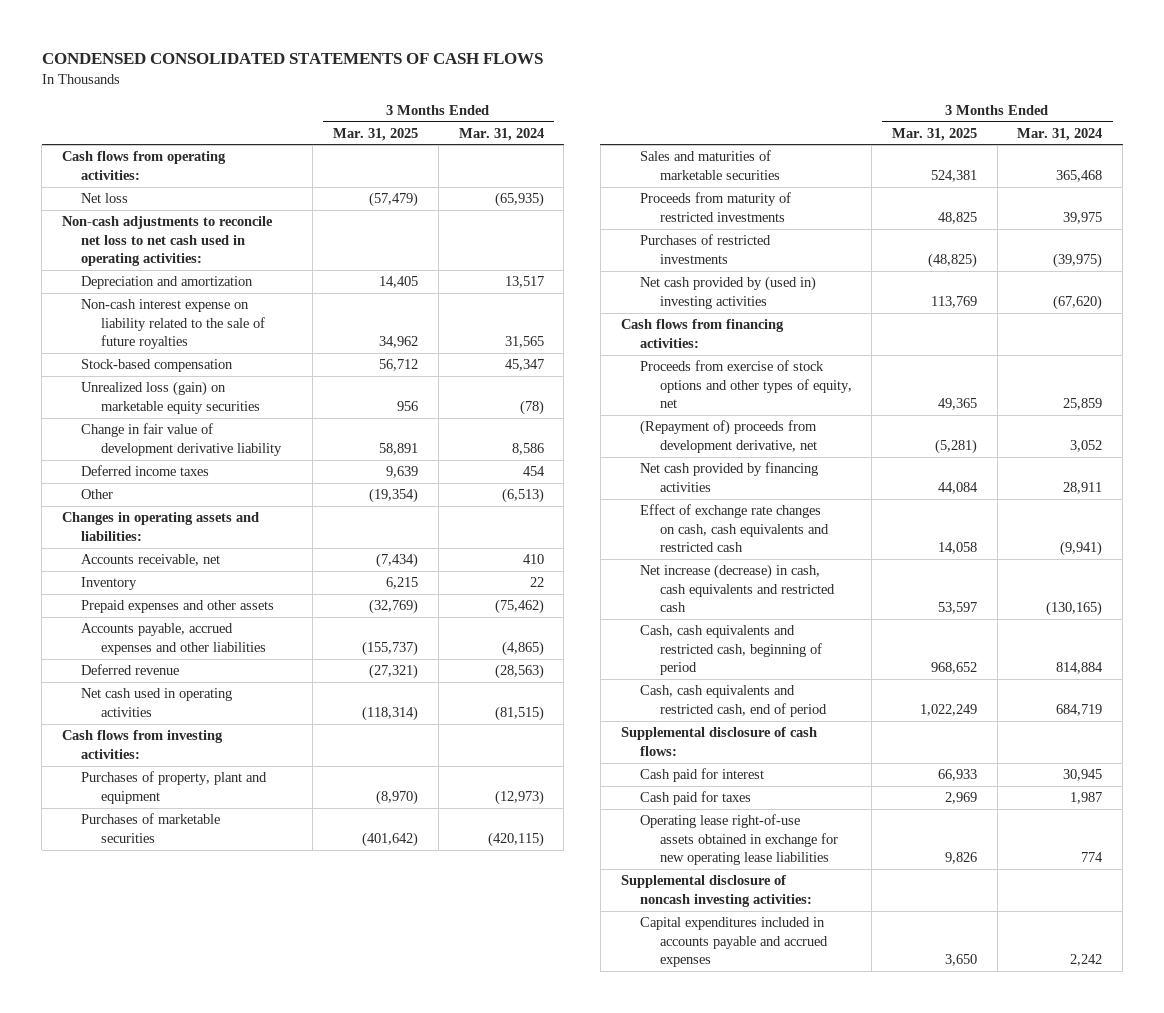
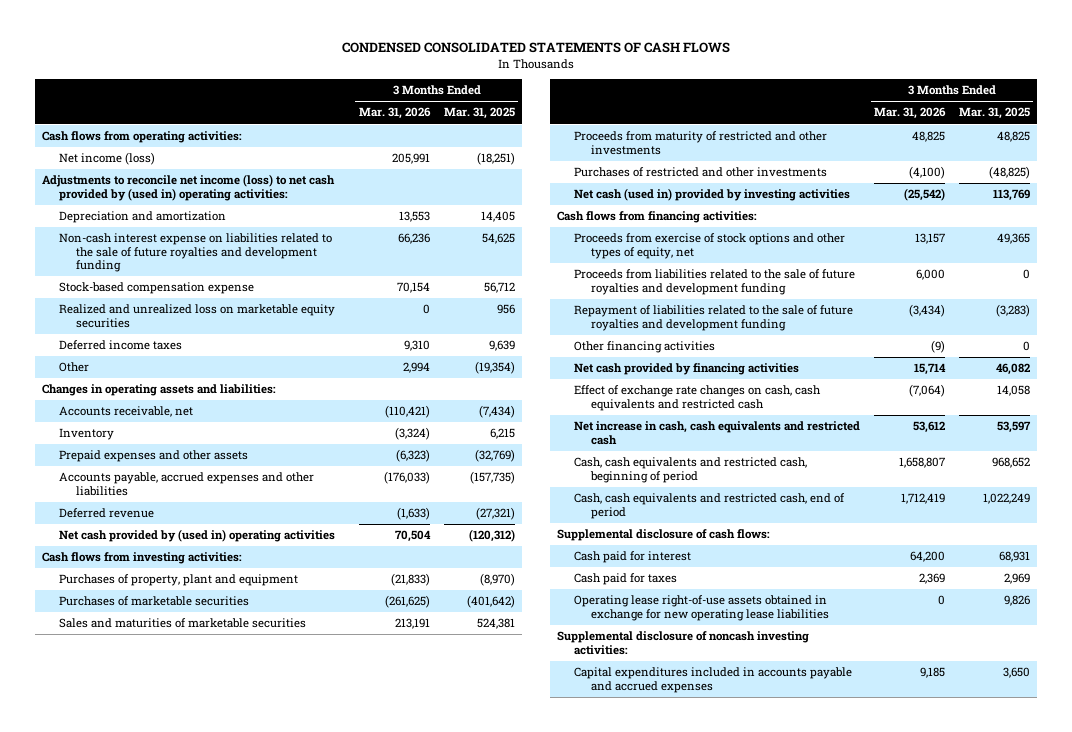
[458,127,544,141] Mar. 31, 2024 -> none
none -> [358,107,431,120] Mar. 31, 2026
[81,193,129,204] Net loss -> [58,152,155,166] Net income (loss)
[369,192,419,208] (57,479) -> [476,152,515,166] (18,251)
[61,216,273,267] Non-cash adjustments to reconcile net loss to net cash used in operating activities: -> [41,174,335,201] Adjustments to reconcile net income (loss) to net cash provided by (used in) operating activities:
[81,423,282,456] Change in fair value of development derivative liability -> none
[81,299,265,350] Non-cash interest expense on liability related to the sale of future royalties -> [58,233,332,273] Non-cash interest expense on liabilities related to the sale of future royalties and development funding
[379,336,419,349] 34,962 -> [481,233,515,245] 54,625
[81,359,234,373] Stock-based compensation -> [58,282,254,295] Stock-based compensation expense
[81,381,260,414] Unrealized loss (gain) on marketable equity securities -> [58,304,335,328] Realized and unrealized loss on marketable equity securities
[362,640,419,656] (155,737) -> [469,471,515,485] (157,735)
[81,688,233,717] Net cash used in operating activities -> [58,529,335,543] Net cash provided by (used in) operating activities
[362,705,419,721] (118,314) -> [468,529,515,543] (120,312)
[640,192,792,222] Proceeds from maturity of restricted investments -> [574,131,828,155] Proceeds from maturity of restricted and other investments
[640,234,772,264] Purchases of restricted investments -> [574,167,828,178] Purchases of restricted and other investments
[640,276,817,309] Net cash provided by (used in) investing activities -> [574,188,851,202] Net cash (used in) provided by investing activities
[640,420,818,453] (Repayment of) proceeds from development derivative, net -> none
none -> [574,269,856,295] Proceeds from liabilities related to the sale of future royalties and development funding
none -> [574,305,854,331] Repayment of liabilities related to the sale of future royalties and development funding
none -> [574,341,716,354] Other financing activities
[938,481,979,494] 44,084 -> [996,363,1031,376] 46,082
[640,564,835,613] Net increase (decrease) in cash, cash equivalents and restricted cash -> [574,421,861,445] Net increase in cash, cash equivalents and restricted cash
[938,769,978,782] 66,933 -> [999,551,1031,563] 68,931

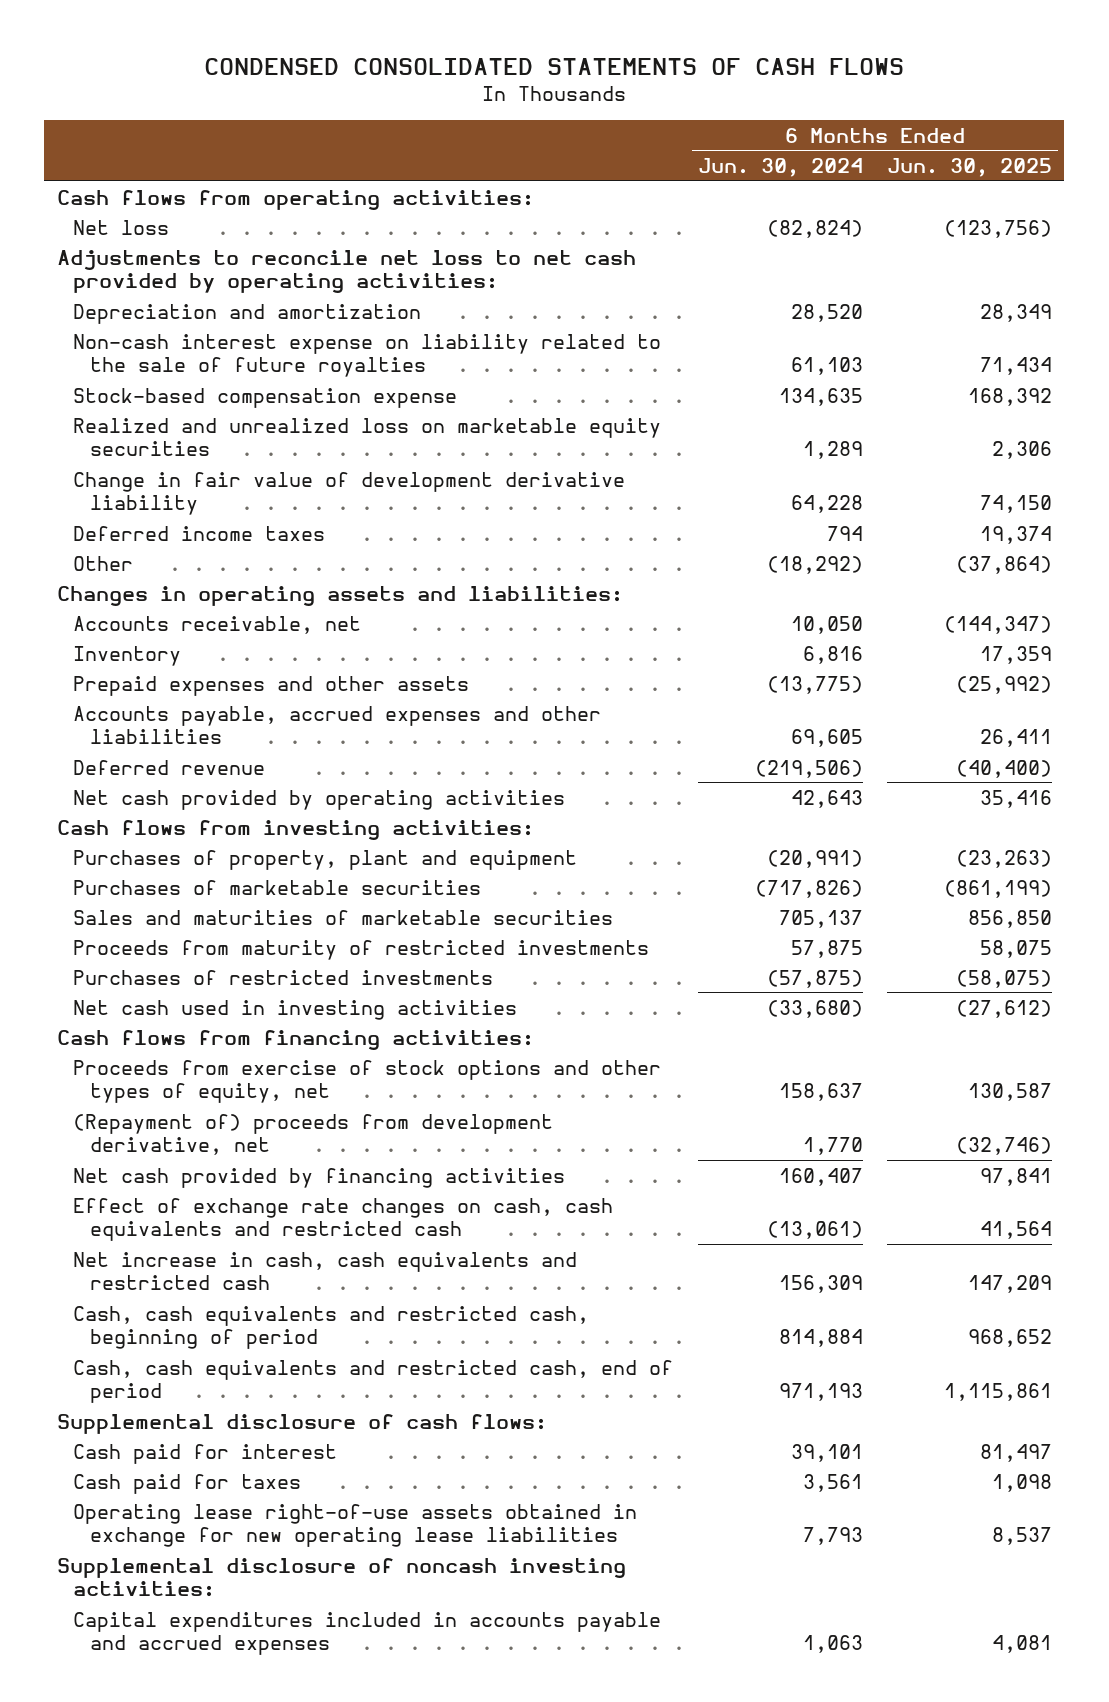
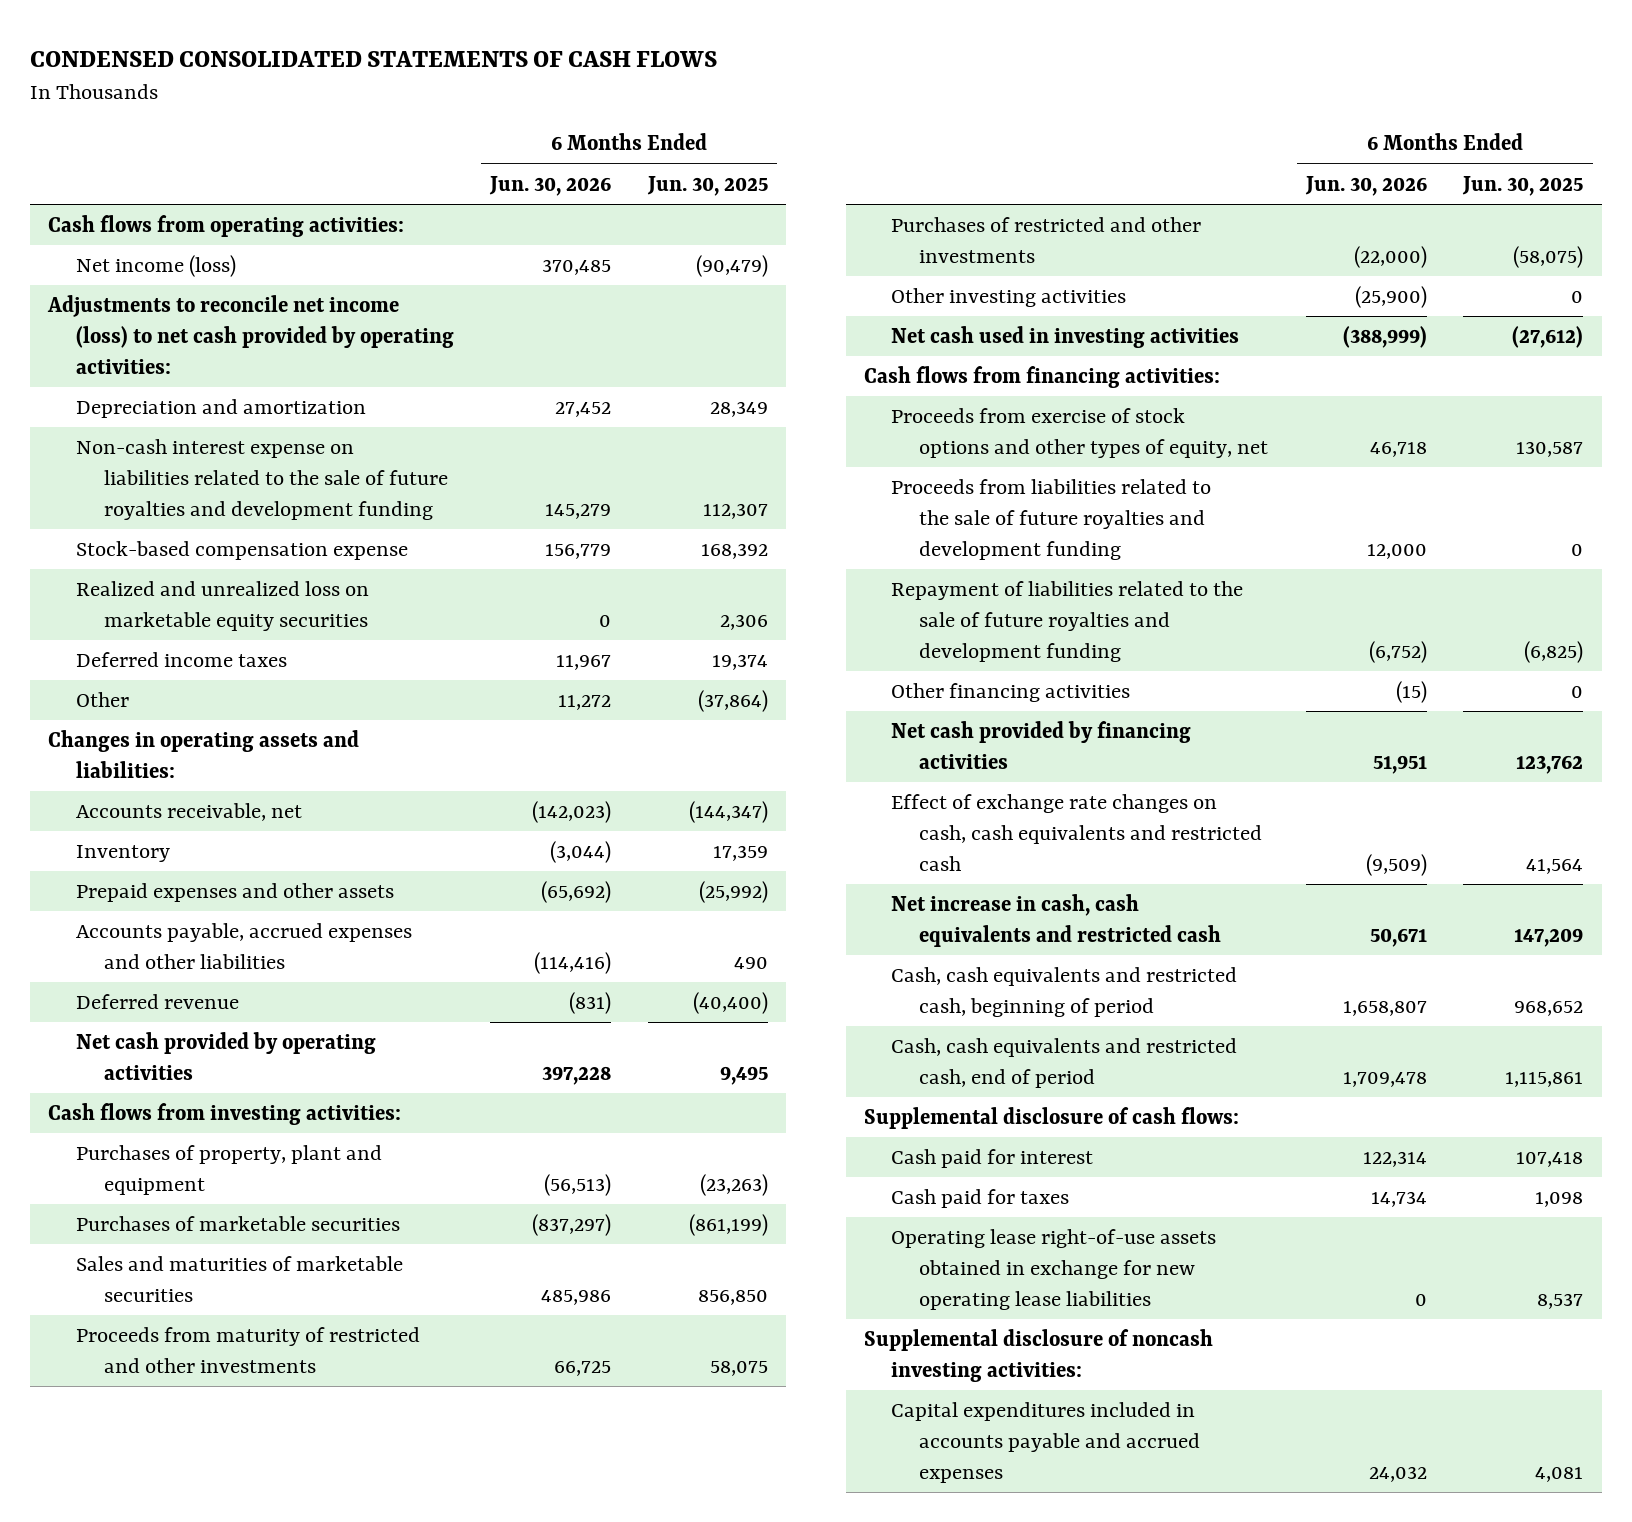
[697,158,863,178] Jun. 30, 2024 -> none
none -> [489,175,612,196] Jun. 30, 2026
[73,219,170,235] Net loss -> [75,255,236,278] Net income (loss)
[944,219,1053,238] (123,756) -> [695,255,768,278] (90,479)
[56,249,636,293] Adjustments to reconcile net loss to net cash provided by operating activities: -> [47,295,454,374] Adjustments to reconcile net income (loss) to net cash provided by operating activities:
[73,333,662,377] Non-cash interest expense on liability related to the sale of future royalties -> [75,439,448,520] Non-cash interest expense on liabilities related to the sale of future royalties and development funding
[980,356,1053,375] 71,434 -> [702,502,768,519] 112,307
[73,471,626,515] Change in fair value of development derivative liability -> none
[980,728,1053,747] 26,411 -> [733,956,768,969] 490
[980,789,1053,808] 35,416 -> [719,1065,768,1085] 9,495
[73,939,650,960] Proceeds from maturity of restricted investments -> [75,1327,420,1373] Proceeds from maturity of restricted and other investments
[73,969,494,985] Purchases of restricted investments -> [891,217,1202,263] Purchases of restricted and other investments
none -> [891,288,1127,308] Other investing activities
[73,1113,554,1155] (Repayment of) proceeds from development derivative, net -> none
none -> [891,479,1212,560] Proceeds from liabilities related to the sale of future royalties and development funding
none -> [891,581,1244,662] Repayment of liabilities related to the sale of future royalties and development funding
none -> [891,683,1131,703] Other financing activities
[980,1167,1053,1186] 97,841 -> [1516,754,1584,774] 123,762
[980,1443,1053,1462] 81,497 -> [1516,1152,1584,1168] 107,418

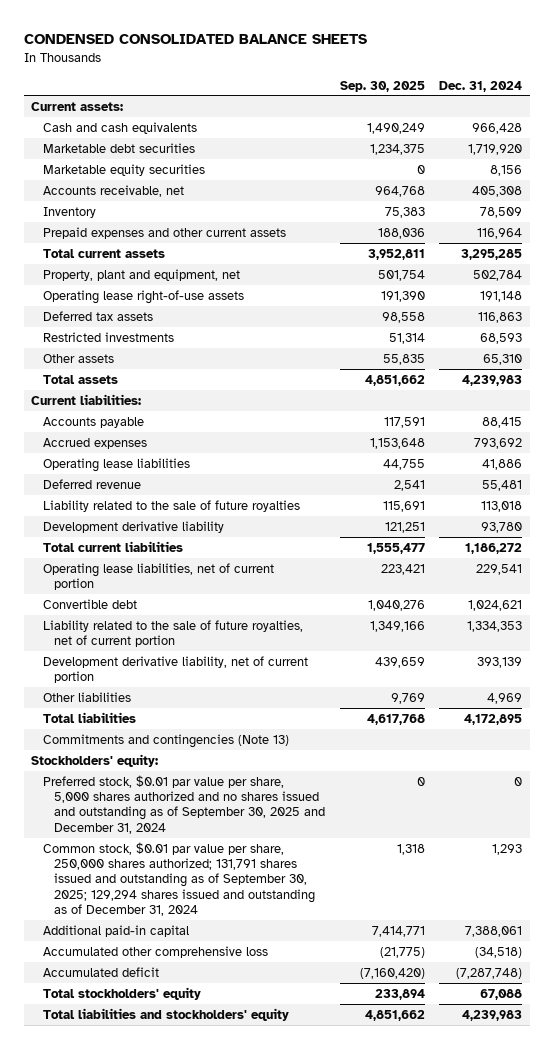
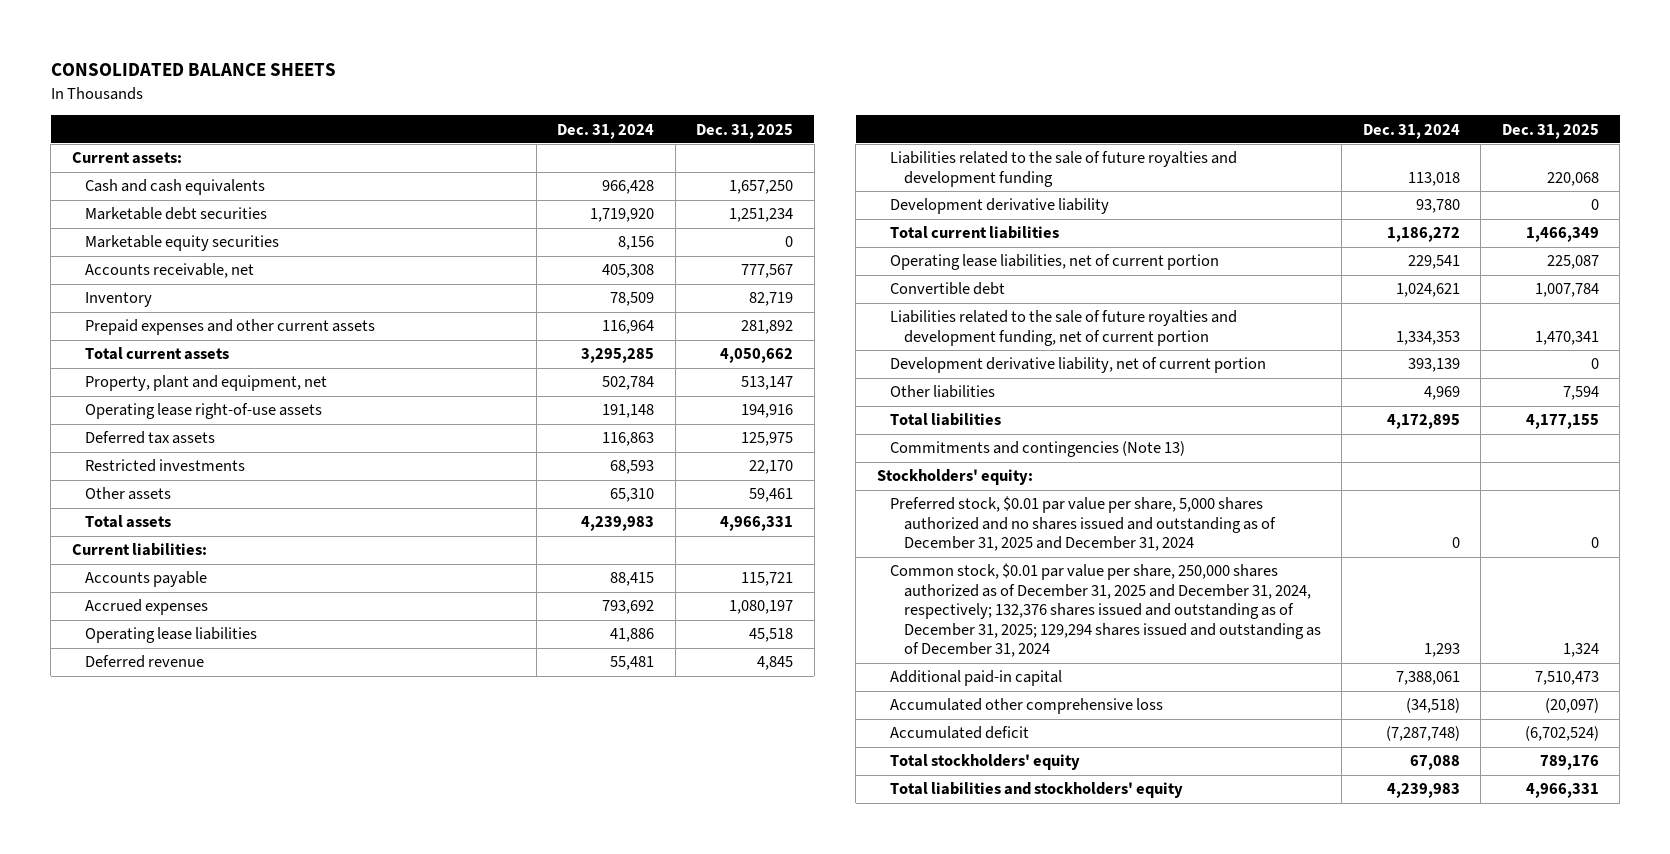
[24,34,368,45] CONDENSED CONSOLIDATED BALANCE SHEETS -> [50,63,336,77] CONSOLIDATED BALANCE SHEETS
[339,80,425,92] Sep. 30, 2025 -> none
none -> [696,123,794,139] Dec. 31, 2025
[42,499,300,512] Liability related to the sale of future royalties -> [890,151,1238,187] Liabilities related to the sale of future royalties and development funding
[42,619,303,648] Liability related to the sale of future royalties, net of current portion -> [890,310,1238,346] Liabilities related to the sale of future royalties and development funding, net of current portion
[42,774,326,834] Preferred stock, $0.01 par value per share, 5,000 shares authorized and no shares issued and outstanding as of September 30, 2025 and December 31, 2024 -> [890,496,1276,552] Preferred stock, $0.01 par value per share, 5,000 shares authorized and no shares issued and outstanding as of December 31, 2025 and December 31, 2024
[42,841,316,917] Common stock, $0.01 par value per share, 250,000 shares authorized; 131,791 shares issued and outstanding as of September 30, 2025; 129,294 shares issued and outstanding as of December 31, 2024 -> [890,563,1321,658] Common stock, $0.01 par value per share, 250,000 shares authorized as of December 31, 2025 and December 31, 2024, respectively; 132,376 shares issued and outstanding as of December 31, 2025; 129,294 shares issued and outstanding as of December 31, 2024

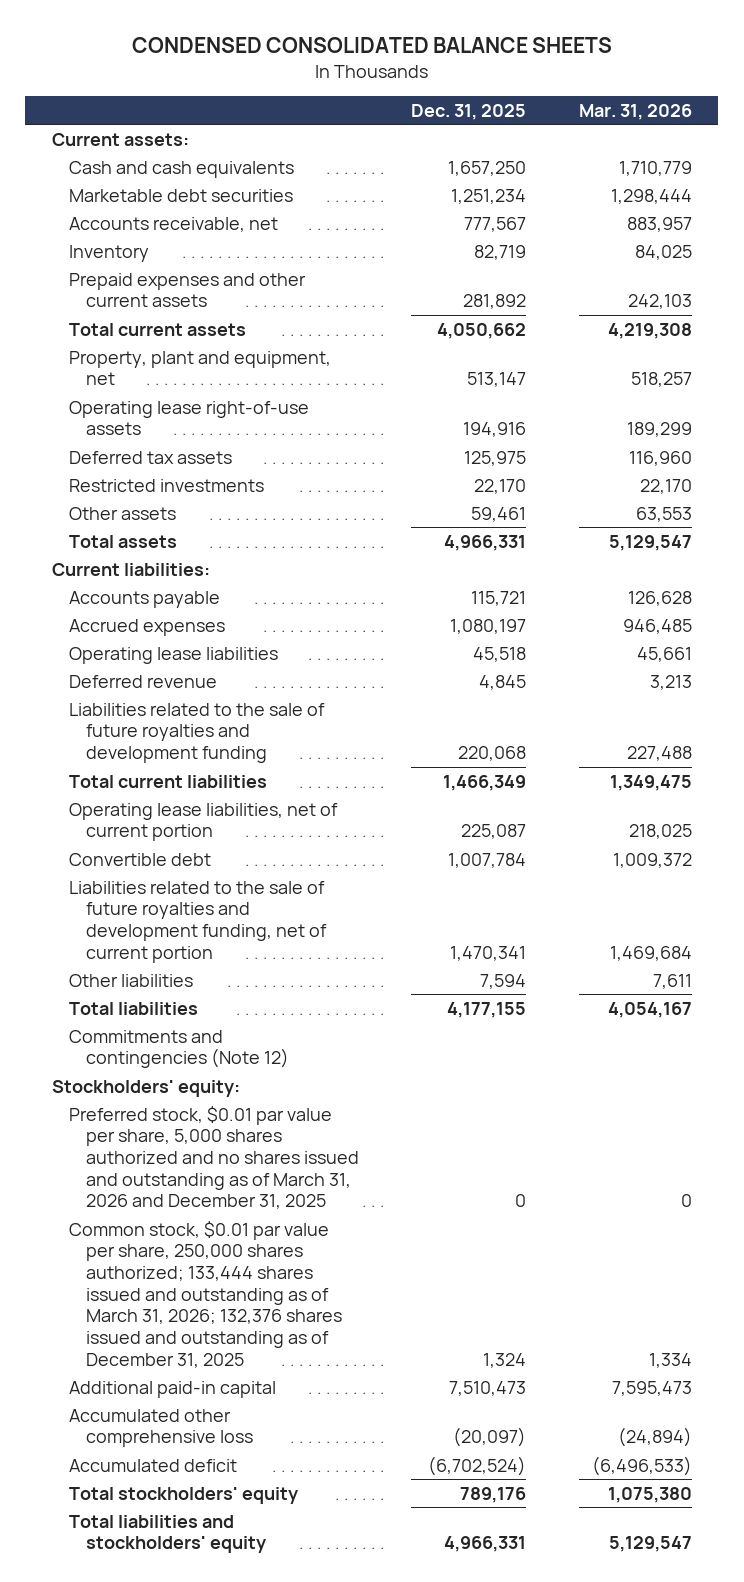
[50,63,336,77] CONSOLIDATED BALANCE SHEETS -> [131,37,612,54] CONDENSED CONSOLIDATED BALANCE SHEETS
[557,123,655,139] Dec. 31, 2024 -> none
none -> [578,103,692,120] Mar. 31, 2026
[85,235,280,252] Marketable equity securities -> none
[890,198,1110,215] Development derivative liability -> none
[890,357,1267,374] Development derivative liability, net of current portion -> none
[890,441,1186,458] Commitments and contingencies (Note 13) -> [68,1029,289,1069] Commitments and contingencies (Note 12)
[890,496,1276,552] Preferred stock, $0.01 par value per share, 5,000 shares authorized and no shares issued and outstanding as of December 31, 2025 and December 31, 2024 -> [68,1105,359,1210] Preferred stock, $0.01 par value per share, 5,000 shares authorized and no shares issued and outstanding as of March 31, 2026 and December 31, 2025
[890,563,1321,658] Common stock, $0.01 par value per share, 250,000 shares authorized as of December 31, 2025 and December 31, 2024, respectively; 132,376 shares issued and outstanding as of December 31, 2025; 129,294 shares issued and outstanding as of December 31, 2024 -> [68,1220,342,1368] Common stock, $0.01 par value per share, 250,000 shares authorized; 133,444 shares issued and outstanding as of March 31, 2026; 132,376 shares issued and outstanding as of December 31, 2025

